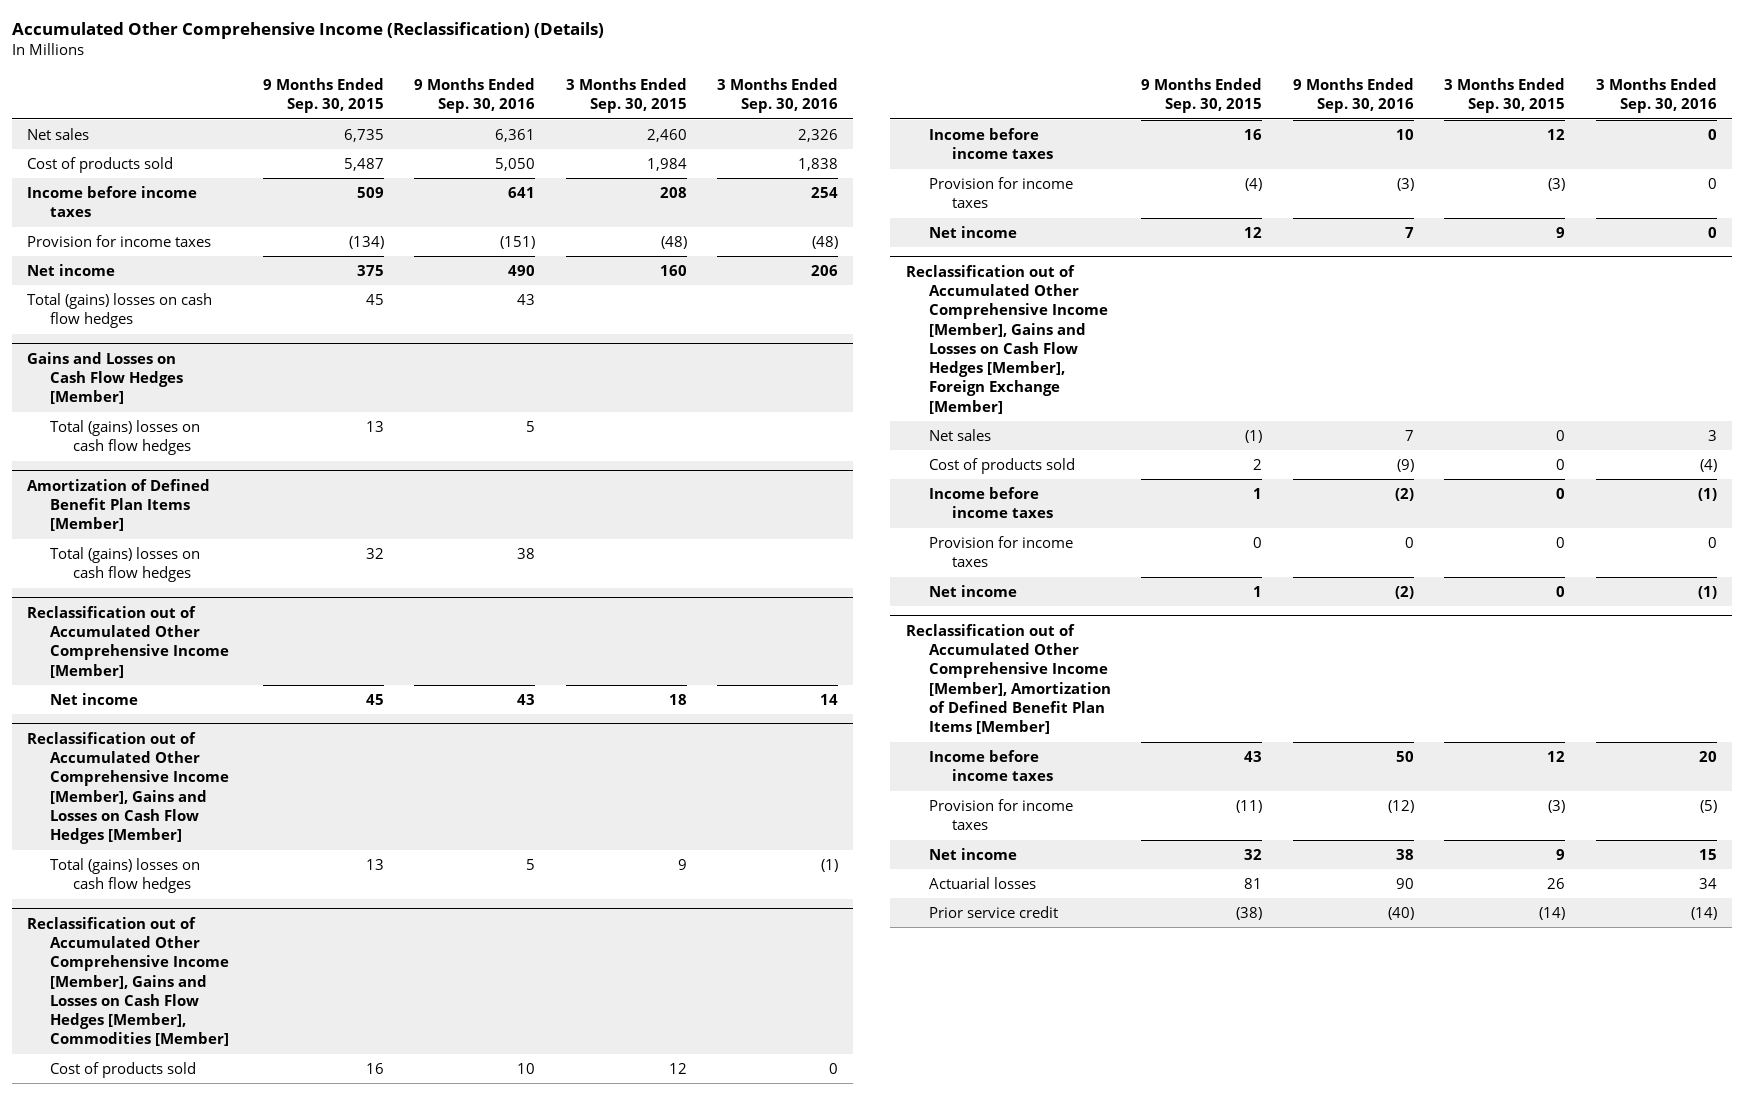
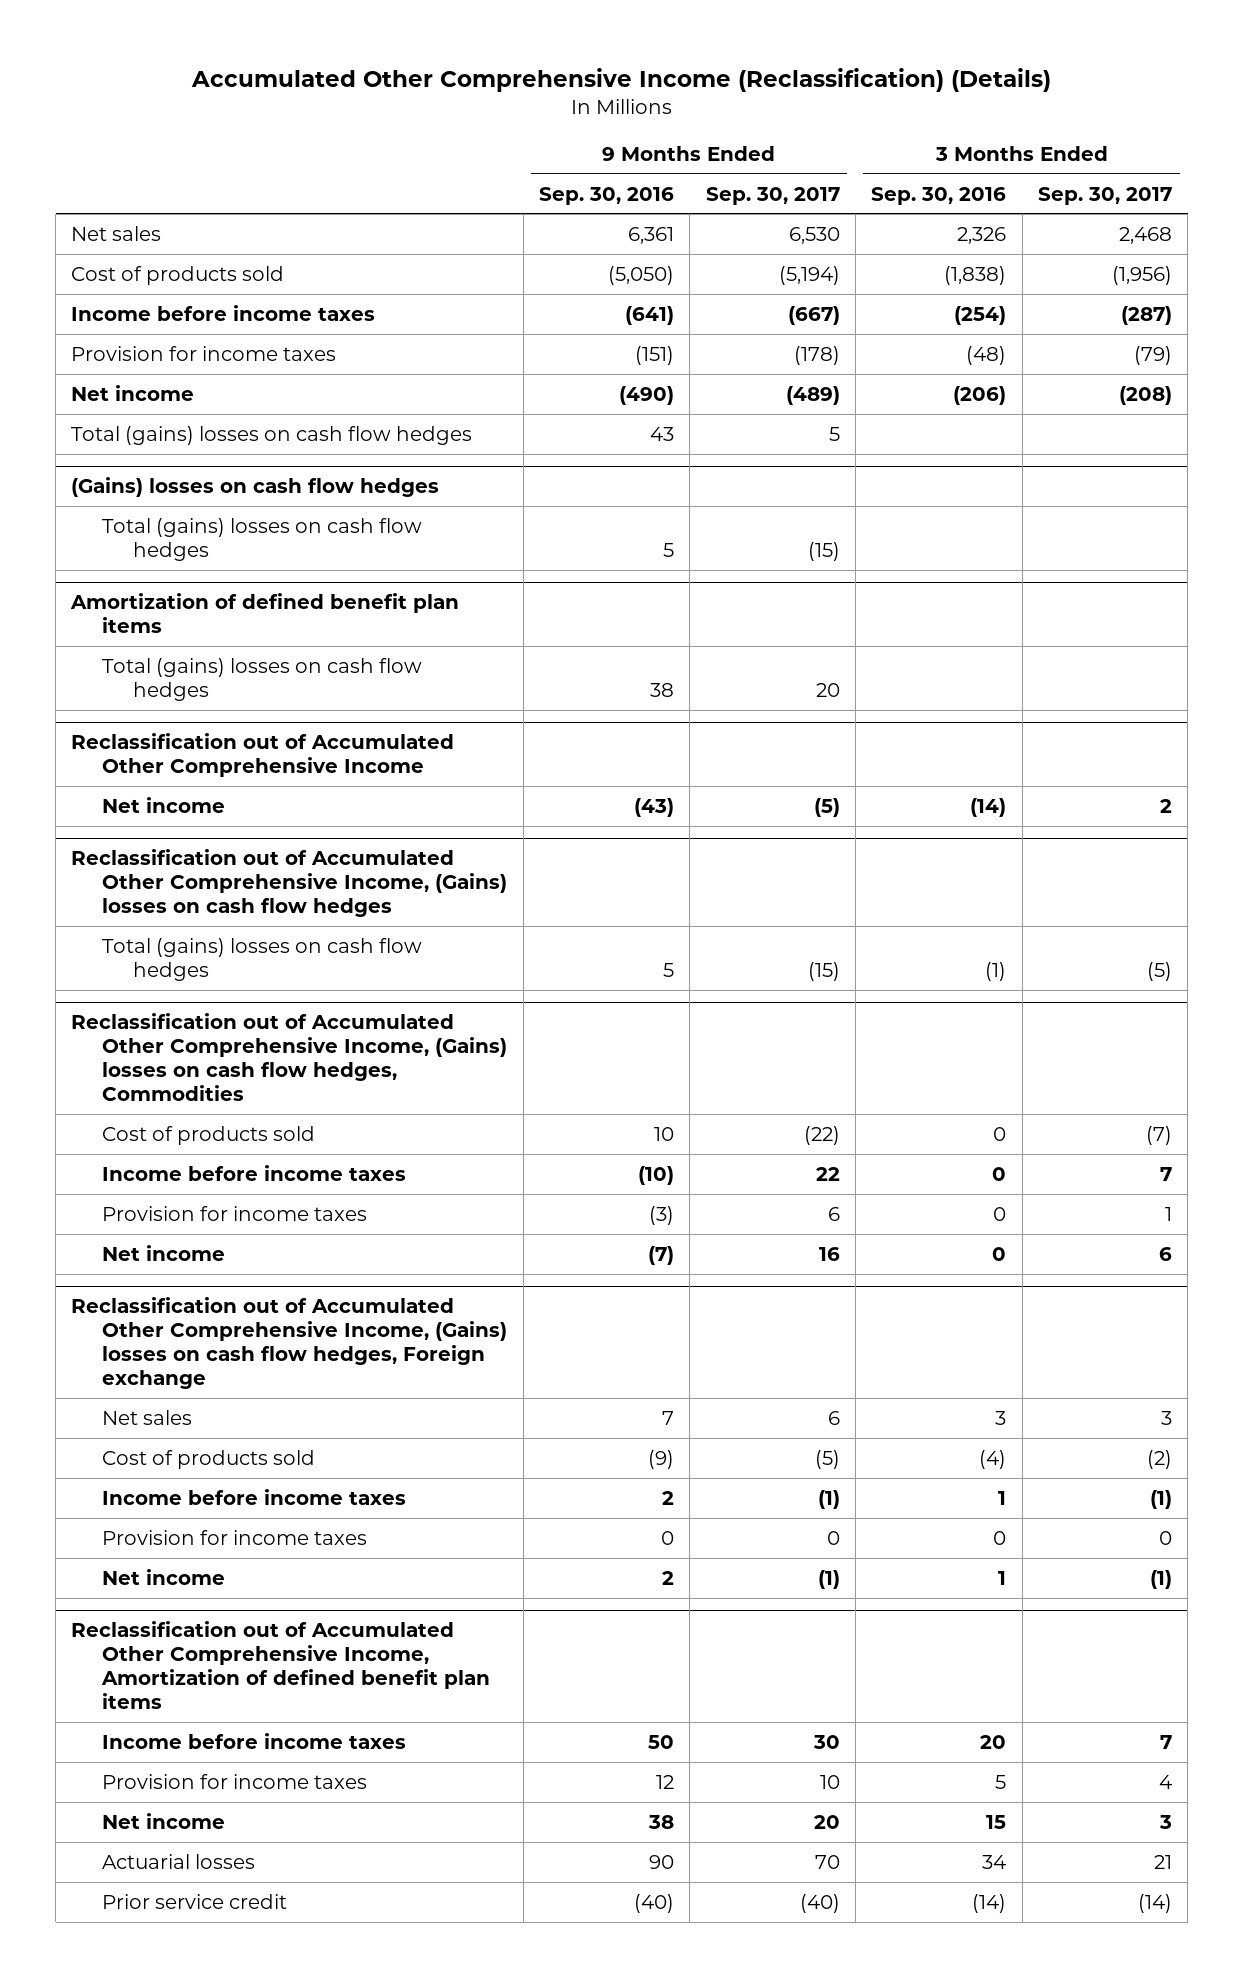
[262,77,384,114] 9 Months Ended Sep. 30, 2015 -> none
[565,77,687,114] 3 Months Ended Sep. 30, 2015 -> none
none -> [705,186,840,205] Sep. 30, 2017
none -> [1037,186,1172,205] Sep. 30, 2017
[495,158,536,172] 5,050 -> [607,265,674,285] (5,050)
[798,158,839,172] 1,838 -> [944,265,1007,285] (1,838)
[508,187,536,199] 641 -> [624,305,674,325] (641)
[811,187,839,199] 254 -> [954,305,1007,325] (254)
[508,265,536,277] 490 -> [618,385,674,405] (490)
[811,265,839,277] 206 -> [953,385,1007,405] (206)
[27,351,184,405] Gains and Losses on Cash Flow Hedges [Member] -> [71,476,440,497] (Gains) losses on cash flow hedges
[27,478,211,532] Amortization of Defined Benefit Plan Items [Member] -> [70,592,460,634] Amortization of defined benefit plan items
[27,605,230,678] Reclassification out of Accumulated Other Comprehensive Income [Member] -> [71,732,455,778] Reclassification out of Accumulated Other Comprehensive Income
[517,694,536,706] 43 -> [633,797,674,817] (43)
[820,694,839,706] 14 -> [970,797,1007,817] (14)
[27,731,230,845] Reclassification out of Accumulated Other Comprehensive Income [Member], Gains and Losses on Cash Flow Hedges [Member] -> [71,848,508,918] Reclassification out of Accumulated Other Comprehensive Income, (Gains) losses on cash flow hedges
[27,916,230,1047] Reclassification out of Accumulated Other Comprehensive Income [Member], Gains and Losses on Cash Flow Hedges [Member], Commodities [Member] -> [71,1012,508,1102] Reclassification out of Accumulated Other Comprehensive Income, (Gains) losses on cash flow hedges, Commodities
[1395,129,1414,141] 10 -> [637,1165,674,1185] (10)
[1404,227,1414,239] 7 -> [647,1245,674,1265] (7)
[905,264,1108,414] Reclassification out of Accumulated Other Comprehensive Income [Member], Gains and Losses on Cash Flow Hedges [Member], Foreign Exchange [Member] -> [71,1296,508,1390] Reclassification out of Accumulated Other Comprehensive Income, (Gains) losses on cash flow hedges, Foreign exchange
[1394,488,1414,502] (2) -> [661,1490,674,1505] 2
[1697,488,1717,502] (1) -> [998,1490,1007,1505] 1
[1394,586,1414,600] (2) -> [661,1570,674,1585] 2
[1697,586,1717,600] (1) -> [998,1570,1007,1585] 1
[905,623,1111,735] Reclassification out of Accumulated Other Comprehensive Income [Member], Amortization of Defined Benefit Plan Items [Member] -> [71,1620,491,1710] Reclassification out of Accumulated Other Comprehensive Income, Amortization of defined benefit plan items
[1387,800,1414,814] (12) -> [655,1774,674,1789] 12
[1699,800,1717,814] (5) -> [995,1774,1007,1789] 5

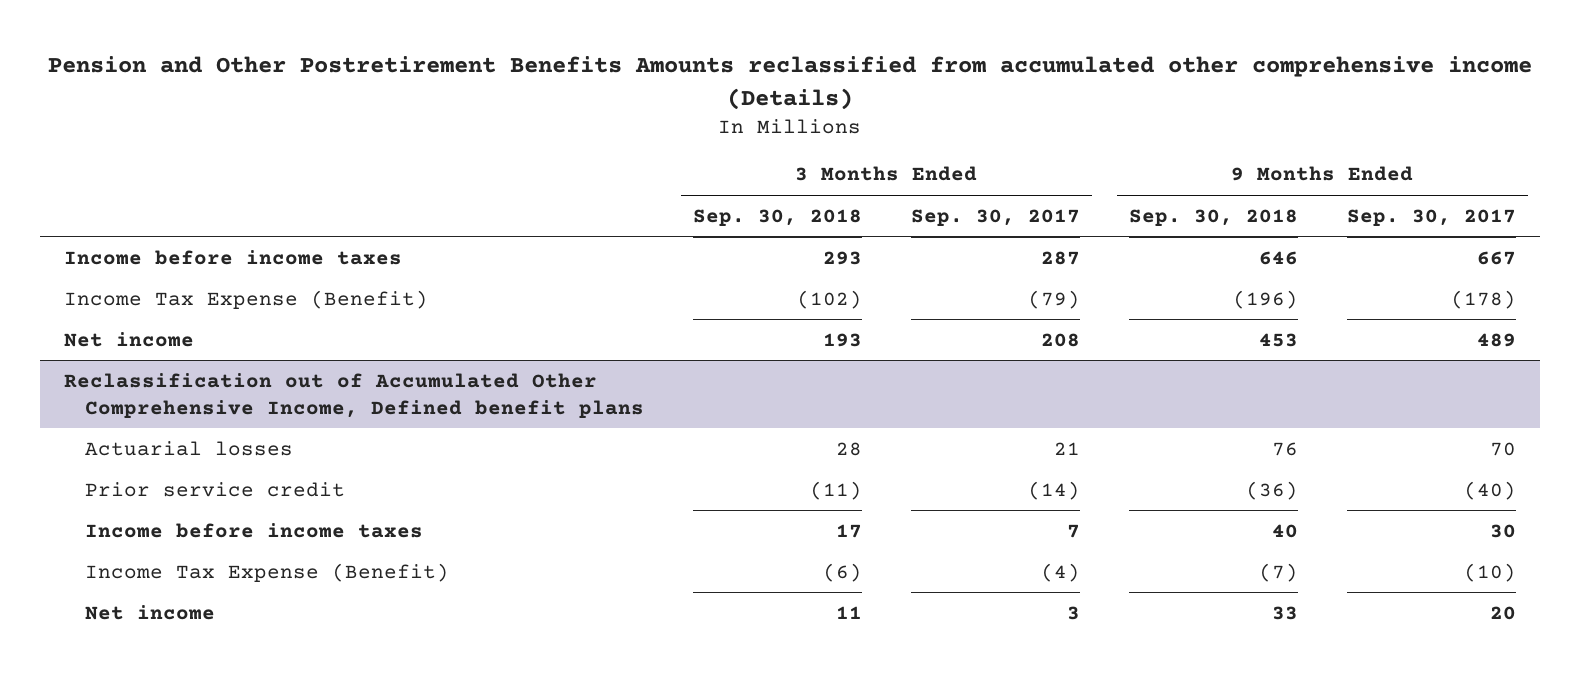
[190,67,1051,92] Accumulated Other Comprehensive Income (Reclassification) (Details) -> [47,56,1532,110] Pension and Other Postretirement Benefits Amounts reclassified from accumulated other comprehensive income (Details)
[538,186,674,205] Sep. 30, 2016 -> none
[871,186,1007,205] Sep. 30, 2016 -> none
none -> [692,208,862,226] Sep. 30, 2018
none -> [1128,208,1298,226] Sep. 30, 2018
[71,225,162,241] Net sales -> none
[71,265,285,285] Cost of products sold -> none
[71,425,473,445] Total (gains) losses on cash flow hedges -> none
[71,476,440,497] (Gains) losses on cash flow hedges -> none
[102,517,423,561] Total (gains) losses on cash flow hedges -> none
[70,592,460,634] Amortization of defined benefit plan items -> none
[102,657,423,701] Total (gains) losses on cash flow hedges -> none
[71,732,455,778] Reclassification out of Accumulated Other Comprehensive Income -> none
[102,796,226,813] Net income -> none
[71,848,508,918] Reclassification out of Accumulated Other Comprehensive Income, (Gains) losses on cash flow hedges -> none
[102,937,423,981] Total (gains) losses on cash flow hedges -> none
[71,1012,508,1102] Reclassification out of Accumulated Other Comprehensive Income, (Gains) losses on cash flow hedges, Commodities -> none
[102,1125,316,1145] Cost of products sold -> none
[102,1164,407,1181] Income before income taxes -> none
[102,1205,368,1221] Provision for income taxes -> none
[102,1244,226,1261] Net income -> none
[71,1296,508,1390] Reclassification out of Accumulated Other Comprehensive Income, (Gains) losses on cash flow hedges, Foreign exchange -> none
[102,1409,193,1425] Net sales -> none
[102,1449,316,1469] Cost of products sold -> none
[102,1488,407,1505] Income before income taxes -> none
[102,1529,368,1545] Provision for income taxes -> none
[102,1568,226,1585] Net income -> none
[102,1732,407,1749] Income before income taxes -> none
[102,1773,368,1789] Provision for income taxes -> none
[102,1812,226,1829] Net income -> none
[787,305,840,325] (667) -> [1476,250,1516,265] 667
[1120,305,1172,325] (287) -> [1040,250,1080,265] 287
[71,345,337,361] Provision for income taxes -> [64,289,429,309] Income Tax Expense (Benefit)
[785,385,840,405] (489) -> [1476,332,1516,347] 489
[1118,385,1172,405] (208) -> [1040,332,1080,347] 208
[71,1620,491,1710] Reclassification out of Accumulated Other Comprehensive Income, Amortization of defined benefit plan items -> [64,372,644,418] Reclassification out of Accumulated Other Comprehensive Income, Defined benefit plans
none -> [84,522,423,538] Income before income taxes
none -> [84,562,449,582] Income Tax Expense (Benefit)
none -> [84,604,215,620] Net income

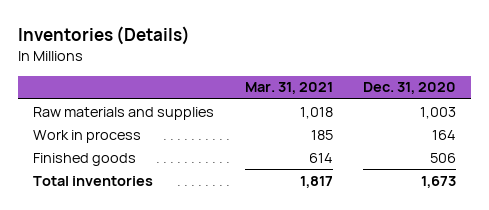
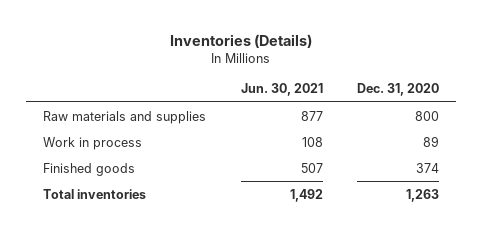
[244,82,333,95] Mar. 31, 2021 -> none
none -> [240,83,323,97] Jun. 30, 2021
[419,106,456,119] 1,003 -> [414,110,439,121] 800
[431,129,456,140] 164 -> [422,135,439,147] 89
[429,152,456,163] 506 -> [415,162,439,173] 374
[420,175,456,188] 1,673 -> [405,188,439,202] 1,263

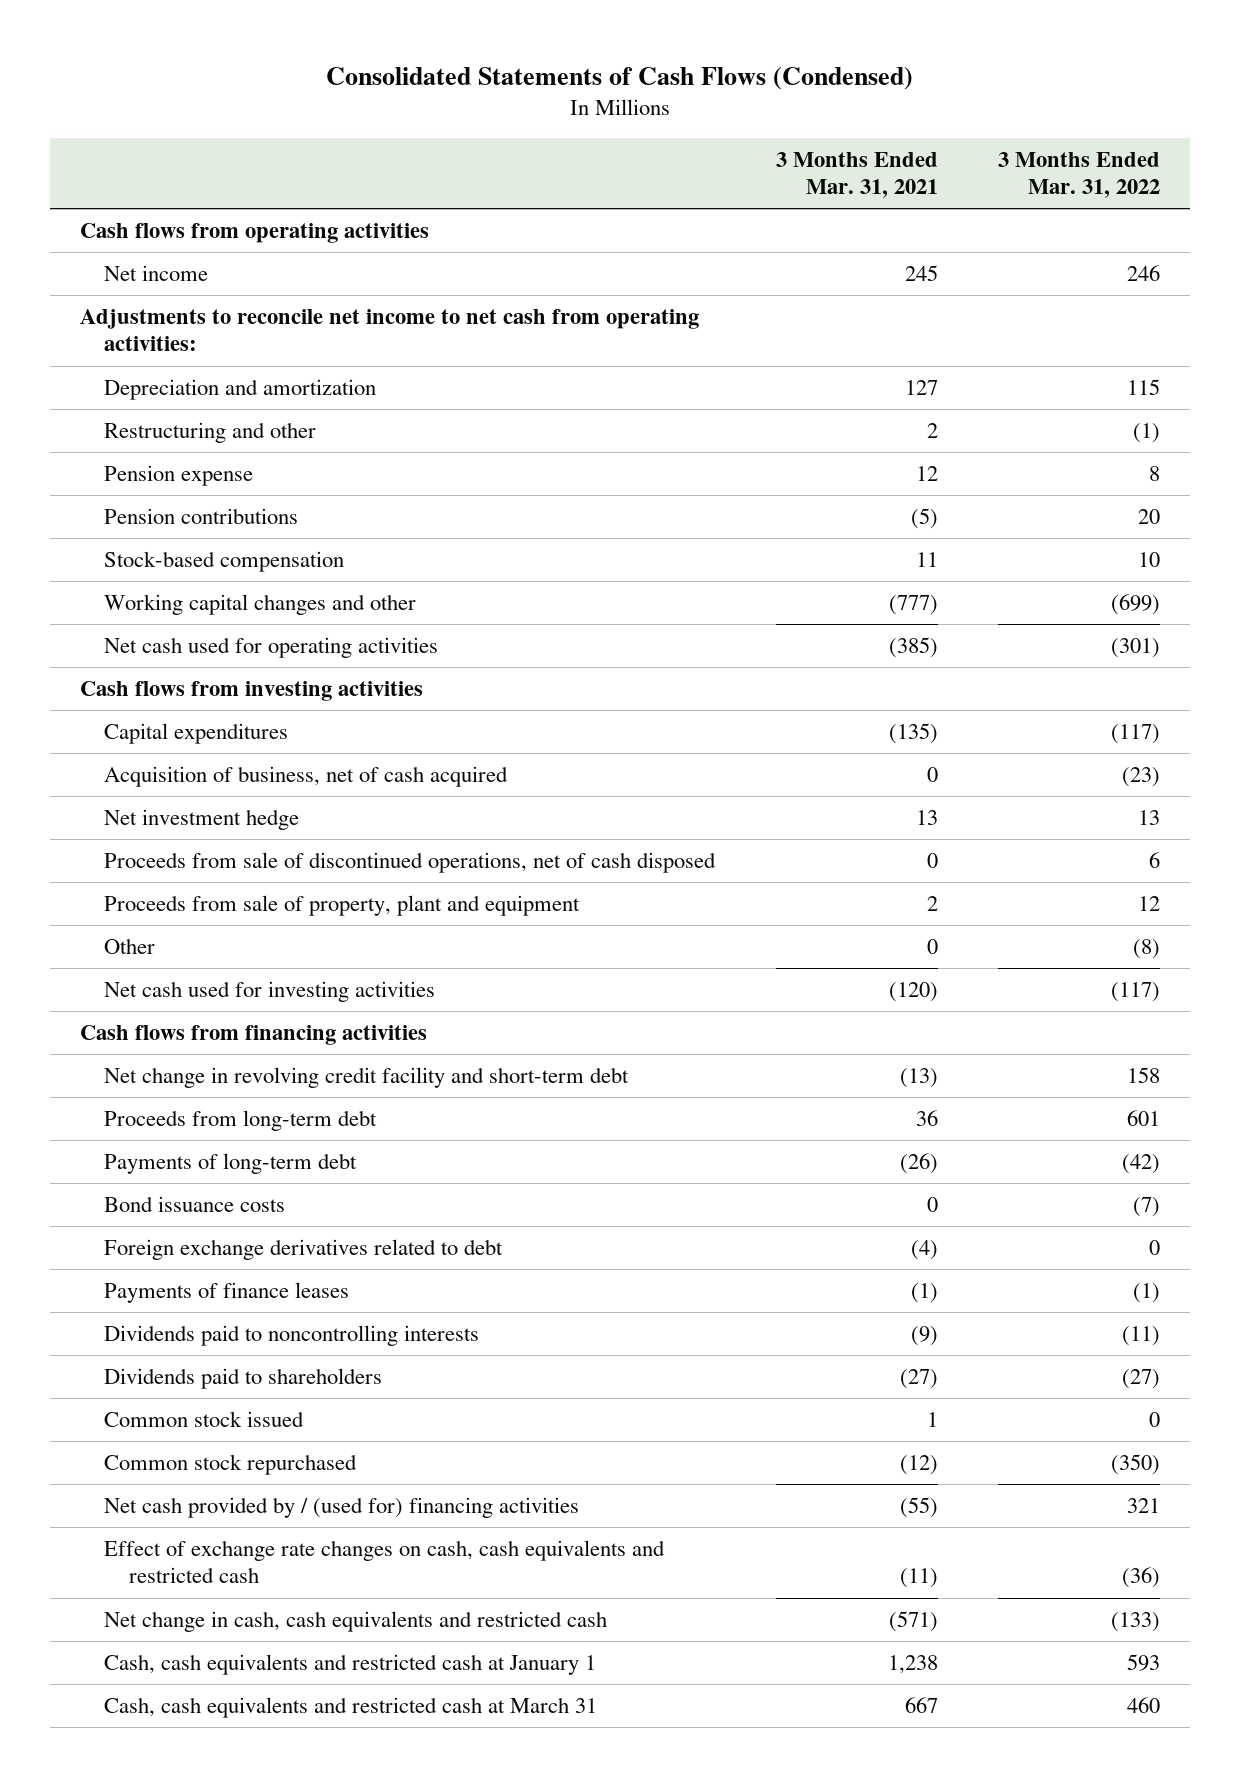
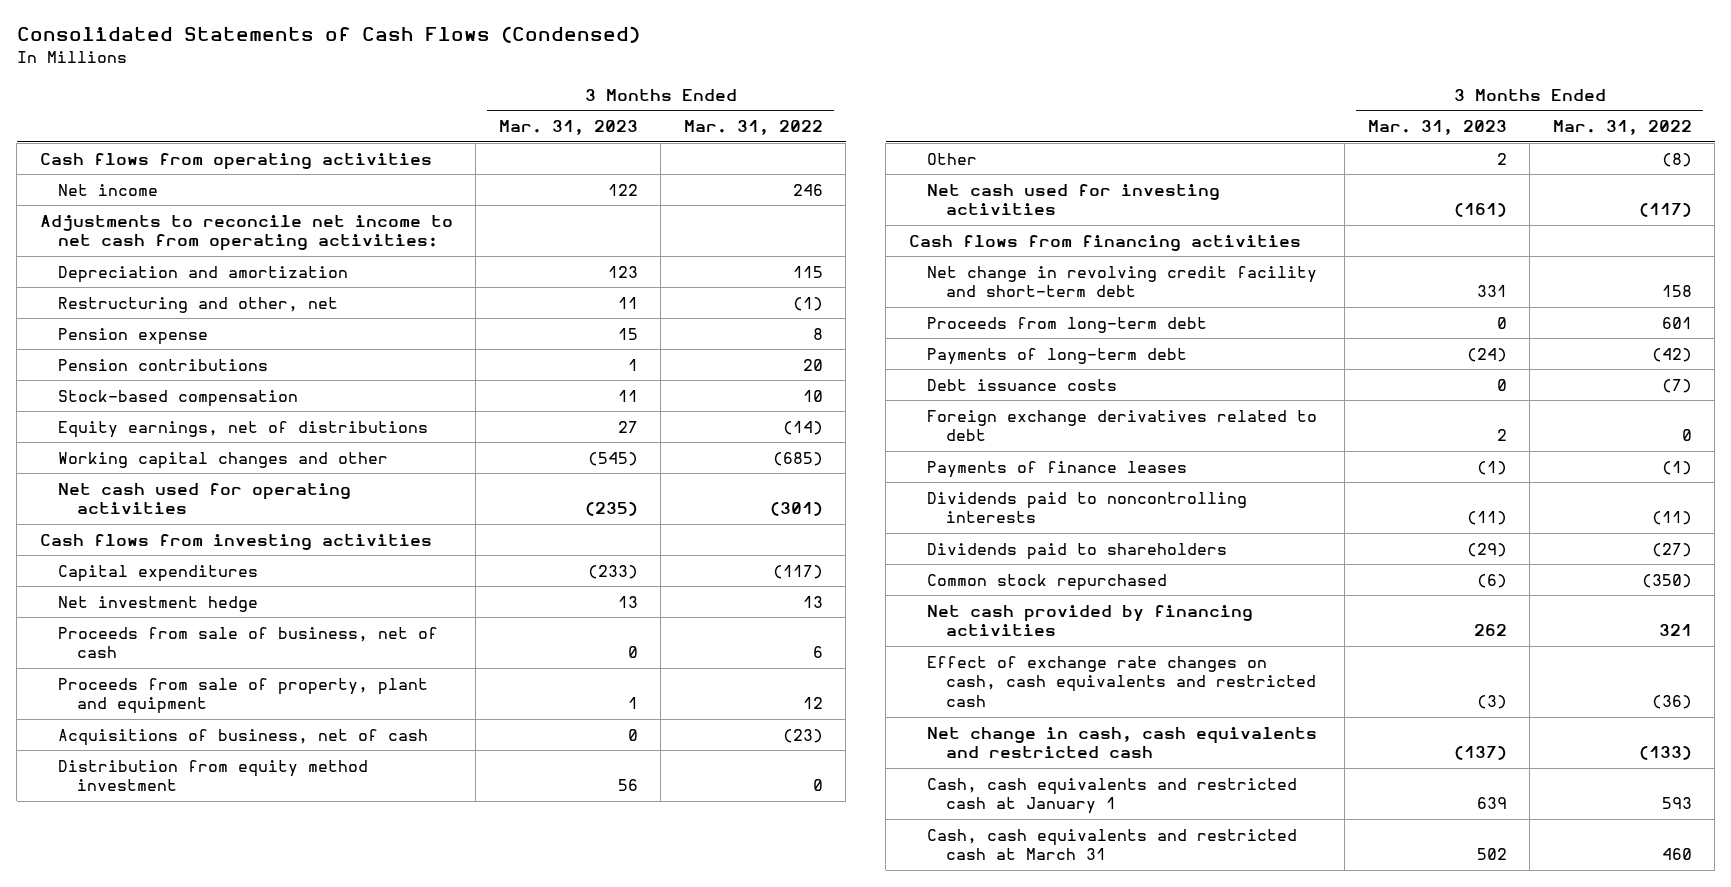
[775,151,938,198] 3 Months Ended Mar. 31, 2021 -> none
none -> [498,119,638,135] Mar. 31, 2023
[104,422,317,444] Restructuring and other -> [58,296,339,313] Restructuring and other, net
none -> [58,420,429,438] Equity earnings, net of distributions
[1110,594,1160,616] (699) -> [772,451,823,466] (685)
[104,766,509,788] Acquisition of business, net of cash acquired -> none
[104,852,717,874] Proceeds from sale of discontinued operations, net of cash disposed -> [58,626,439,659] Proceeds from sale of business, net of cash
none -> [58,728,429,746] Acquisitions of business, net of cash
none -> [58,759,369,792] Distribution from equity method investment
[104,1196,286,1213] Bond issuance costs -> [927,378,1118,391] Debt issuance costs
[104,1411,305,1428] Common stock issued -> none
[104,1497,580,1519] Net cash provided by / (used for) financing activities -> [927,604,1254,637] Net cash provided by financing activities

